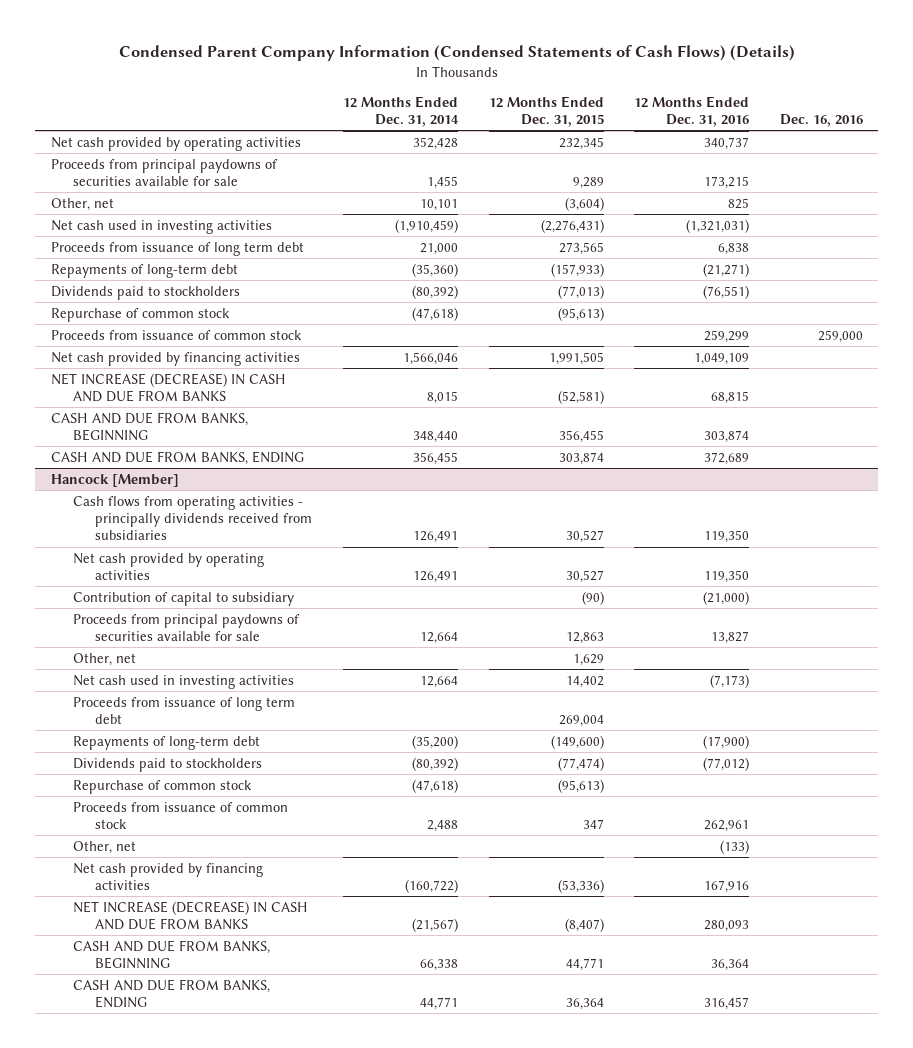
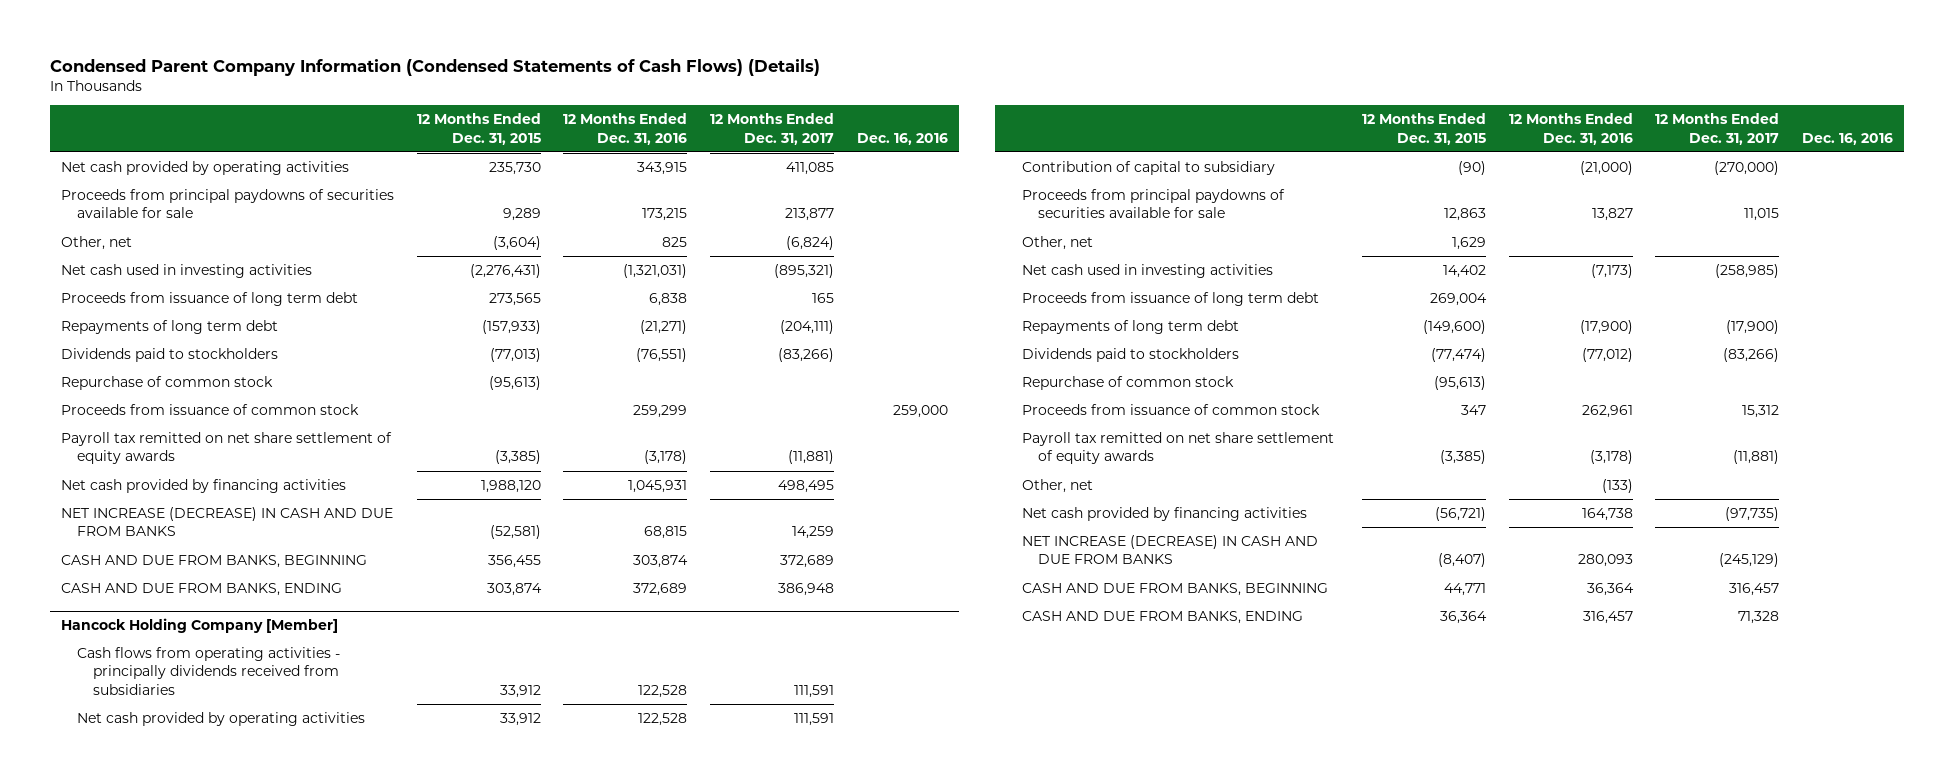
[343,95,460,128] 12 Months Ended Dec. 31, 2014 -> none
none -> [710,113,835,145] 12 Months Ended Dec. 31, 2017
[558,136,604,150] 232,345 -> [488,162,541,176] 235,730
[704,136,750,150] 340,737 -> [637,162,688,176] 343,915
[50,263,238,278] Repayments of long-term debt -> [60,320,278,335] Repayments of long term debt
none -> [60,432,392,465] Payroll tax remitted on net share settlement of equity awards
[548,351,604,365] 1,991,505 -> [480,480,541,494] 1,988,120
[694,352,750,365] 1,049,109 -> [628,480,688,494] 1,045,931
[50,473,179,487] Hancock [Member] -> [60,618,338,634] Hancock Holding Company [Member]
[565,530,604,544] 30,527 -> [499,684,541,698] 33,912
[704,530,750,544] 119,350 -> [638,684,688,698] 122,528
[565,570,604,584] 30,527 -> [499,713,541,727] 33,912
[704,570,750,584] 119,350 -> [638,713,688,727] 122,528
[72,735,260,750] Repayments of long-term debt -> [1022,320,1240,335] Repayments of long term debt
none -> [1022,432,1335,465] Payroll tax remitted on net share settlement of equity awards
[557,879,604,894] (53,336) -> [1434,507,1486,522] (56,721)
[704,880,750,894] 167,916 -> [1581,508,1633,522] 164,738

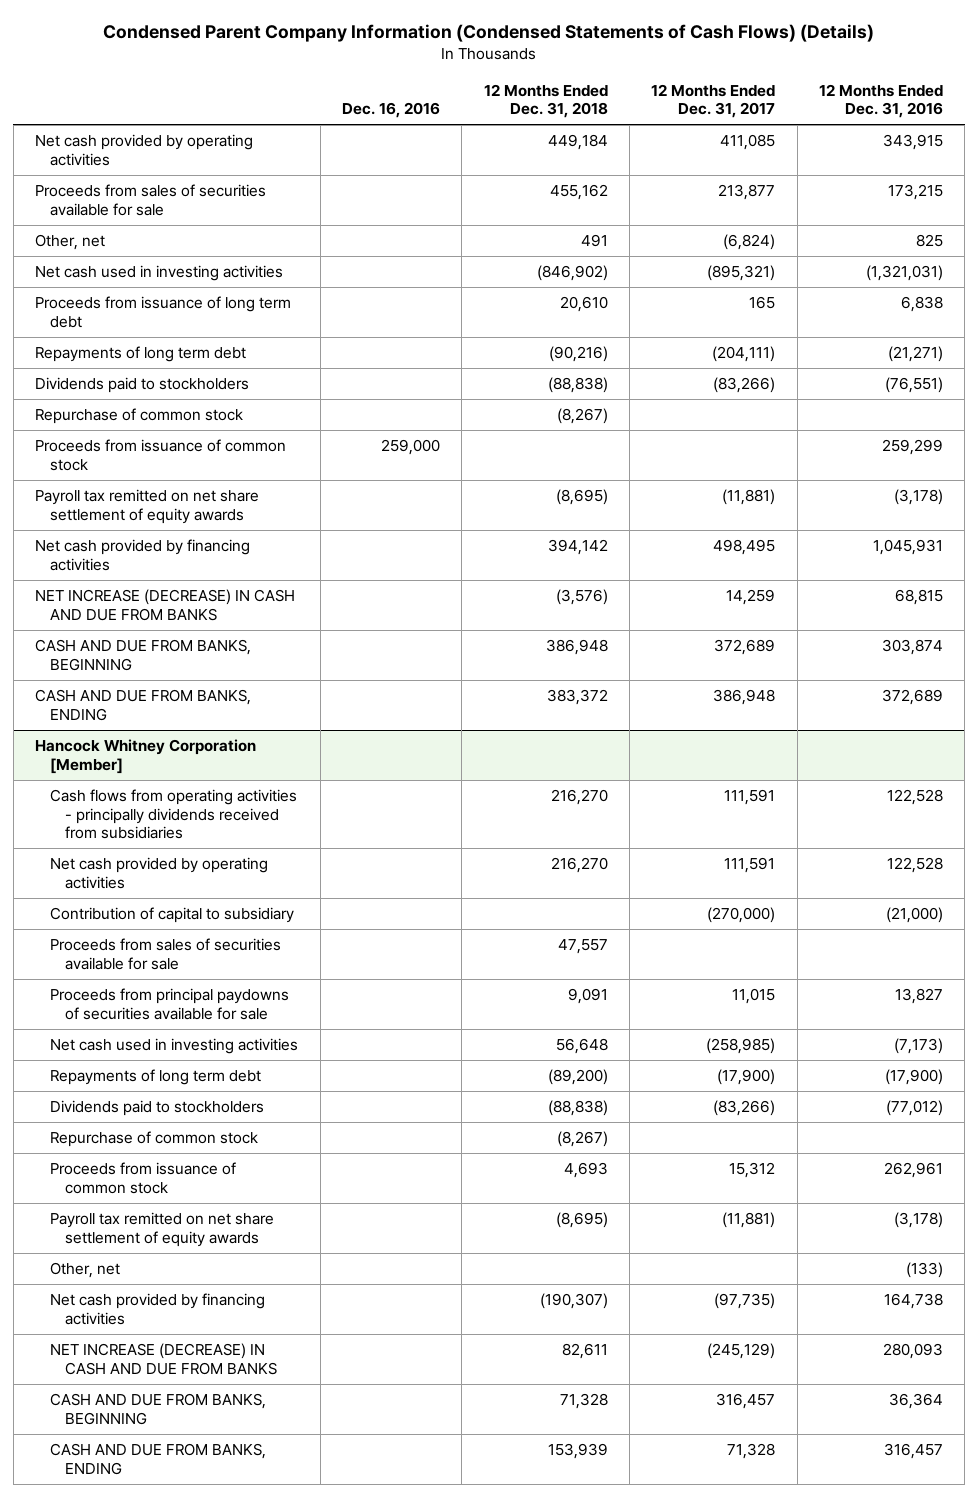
[416,113,541,145] 12 Months Ended Dec. 31, 2015 -> none
none -> [483,83,608,119] 12 Months Ended Dec. 31, 2018
[60,189,394,219] Proceeds from principal paydowns of securities available for sale -> [34,183,266,216] Proceeds from sales of securities available for sale
[60,618,338,634] Hancock Holding Company [Member] -> none
none -> [34,738,256,774] Hancock Whitney Corporation [Member]
none -> [50,937,282,970] Proceeds from sales of securities available for sale
[1022,236,1094,251] Other, net -> none
[1022,292,1320,307] Proceeds from issuance of long term debt -> none

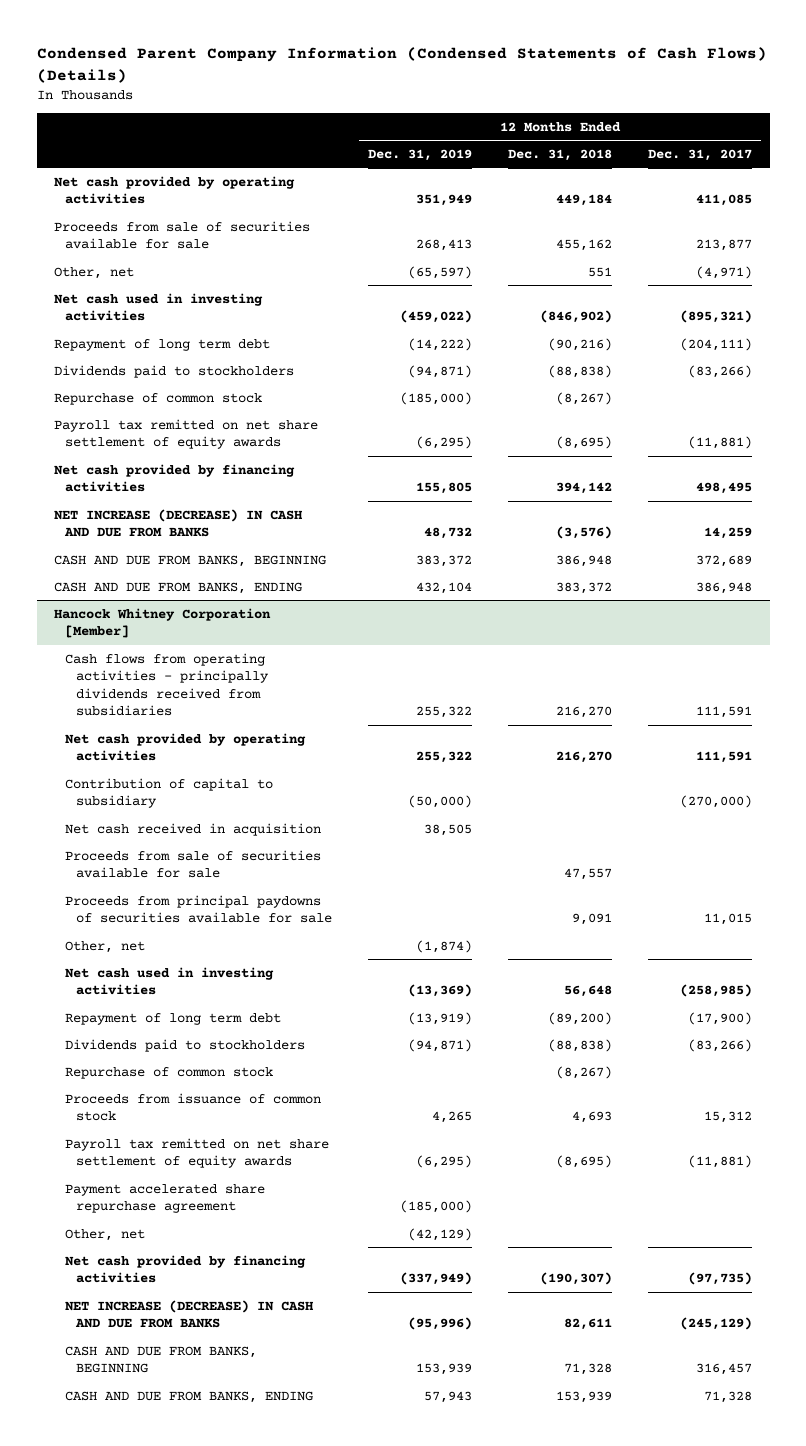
[341,102,440,119] Dec. 16, 2016 -> none
[819,83,944,119] 12 Months Ended Dec. 31, 2016 -> none
none -> [368,148,473,161] Dec. 31, 2019
[34,183,266,216] Proceeds from sales of securities available for sale -> [54,220,311,250] Proceeds from sale of securities available for sale
[580,233,608,247] 491 -> [587,266,612,277] 551
[723,233,776,250] (6,824) -> [695,265,752,279] (4,971)
[34,295,291,328] Proceeds from issuance of long term debt -> none
[34,345,246,362] Repayments of long term debt -> [54,338,271,351] Repayment of long term debt
[34,438,286,471] Proceeds from issuance of common stock -> none
none -> [65,822,322,836] Net cash received in acquisition
[50,937,282,970] Proceeds from sales of securities available for sale -> [65,849,322,879] Proceeds from sale of securities available for sale
none -> [65,940,146,953] Other, net
[50,1068,262,1085] Repayments of long term debt -> [65,1012,282,1025] Repayment of long term debt
none -> [65,1183,266,1214] Payment accelerated share repurchase agreement

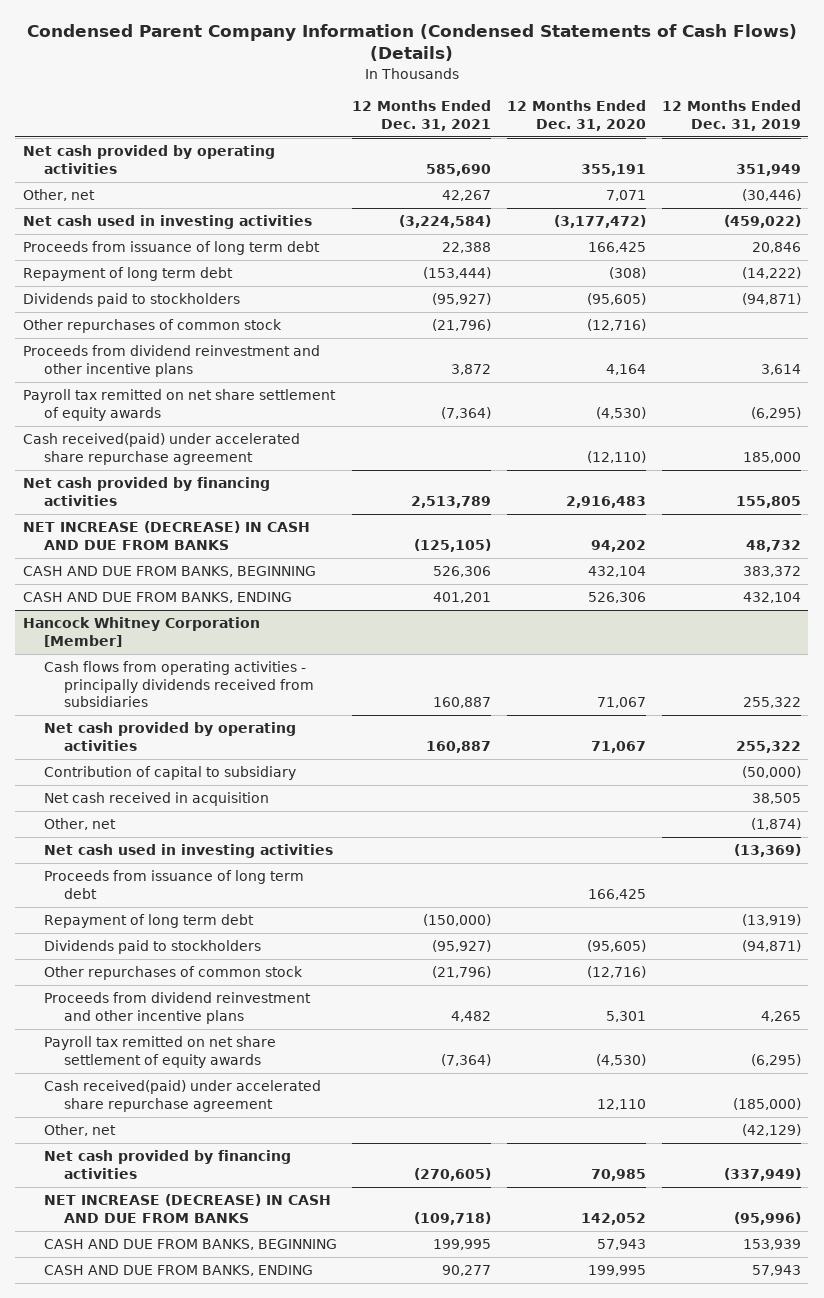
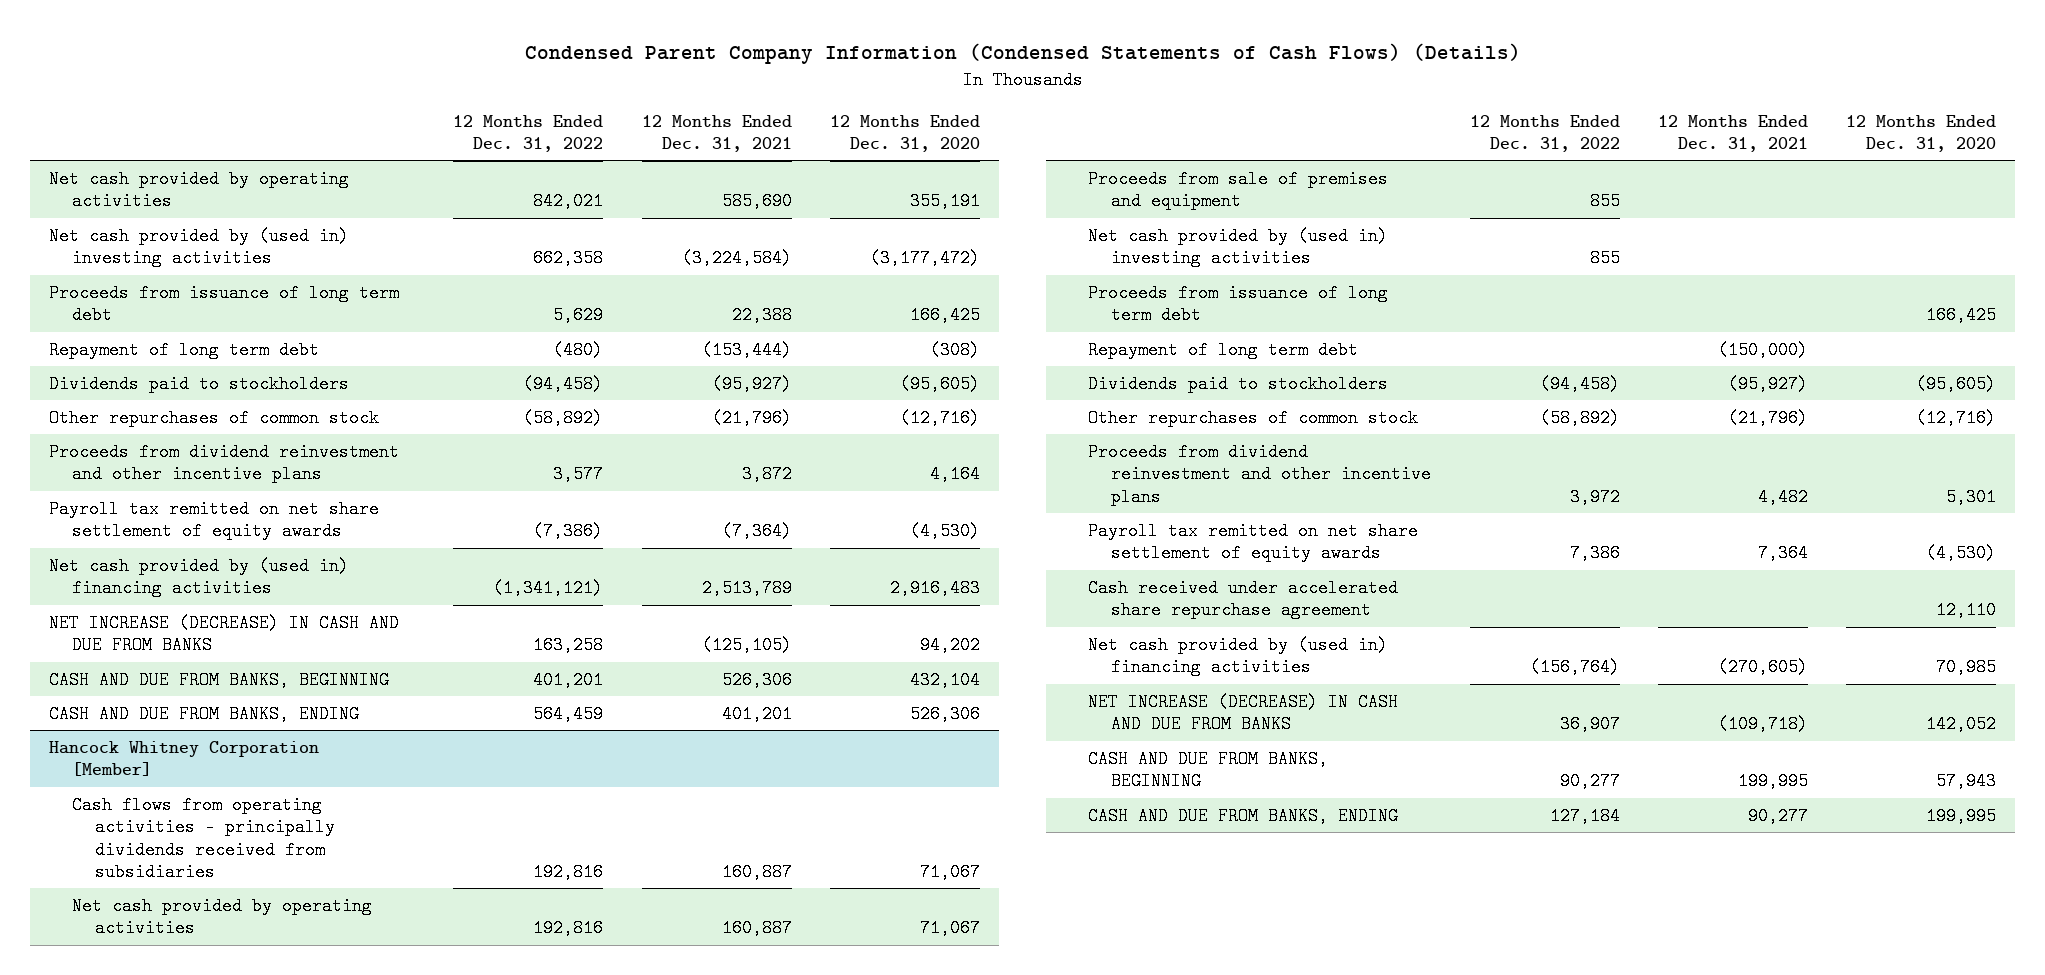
[661,100,801,131] 12 Months Ended Dec. 31, 2019 -> none
none -> [453,114,604,152] 12 Months Ended Dec. 31, 2022
[23,189,96,202] Other, net -> none
[23,215,313,230] Net cash used in investing activities -> [49,226,350,268] Net cash provided by (used in) investing activities
[23,433,301,465] Cash received(paid) under accelerated share repurchase agreement -> none
[23,477,271,506] Net cash provided by financing activities -> [49,556,350,598] Net cash provided by (used in) financing activities
[43,766,296,781] Contribution of capital to subsidiary -> none
[43,792,269,807] Net cash received in acquisition -> none
[43,818,116,831] Other, net -> none
none -> [1088,169,1389,211] Proceeds from sale of premises and equipment
[43,844,333,859] Net cash used in investing activities -> [1088,226,1389,268] Net cash provided by (used in) investing activities
[43,1124,116,1137] Other, net -> none
[441,1053,492,1066] (7,364) -> [1757,544,1808,563] 7,364
[43,1080,321,1112] Cash received(paid) under accelerated share repurchase agreement -> [1088,578,1399,620] Cash received under accelerated share repurchase agreement
[43,1150,291,1179] Net cash provided by financing activities -> [1088,635,1389,677] Net cash provided by (used in) financing activities

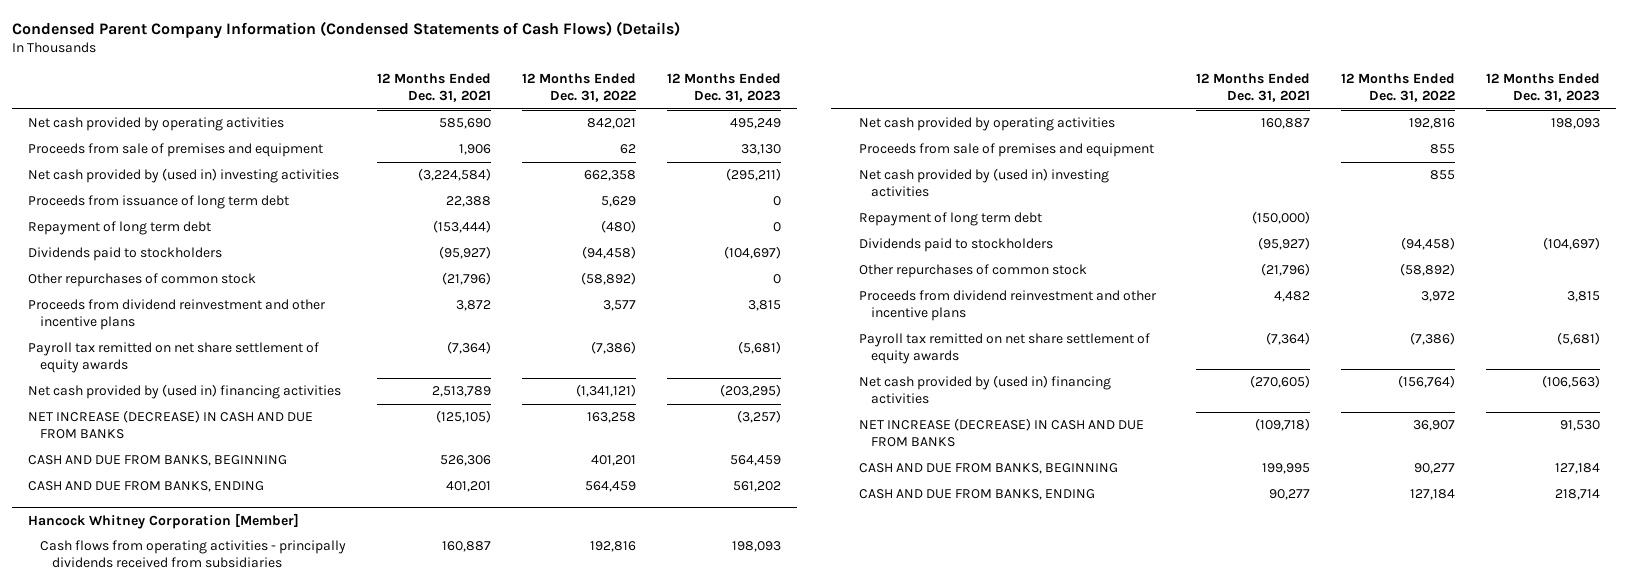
[830,114,981,152] 12 Months Ended Dec. 31, 2020 -> none
none -> [667,73,782,103] 12 Months Ended Dec. 31, 2023
none -> [27,143,323,158] Proceeds from sale of premises and equipment
[1088,283,1389,325] Proceeds from issuance of long term debt -> none
[1088,578,1399,620] Cash received under accelerated share repurchase agreement -> none
[1569,544,1620,563] 7,386 -> [1410,332,1456,346] (7,386)
[1757,544,1808,563] 7,364 -> [1266,332,1311,346] (7,364)

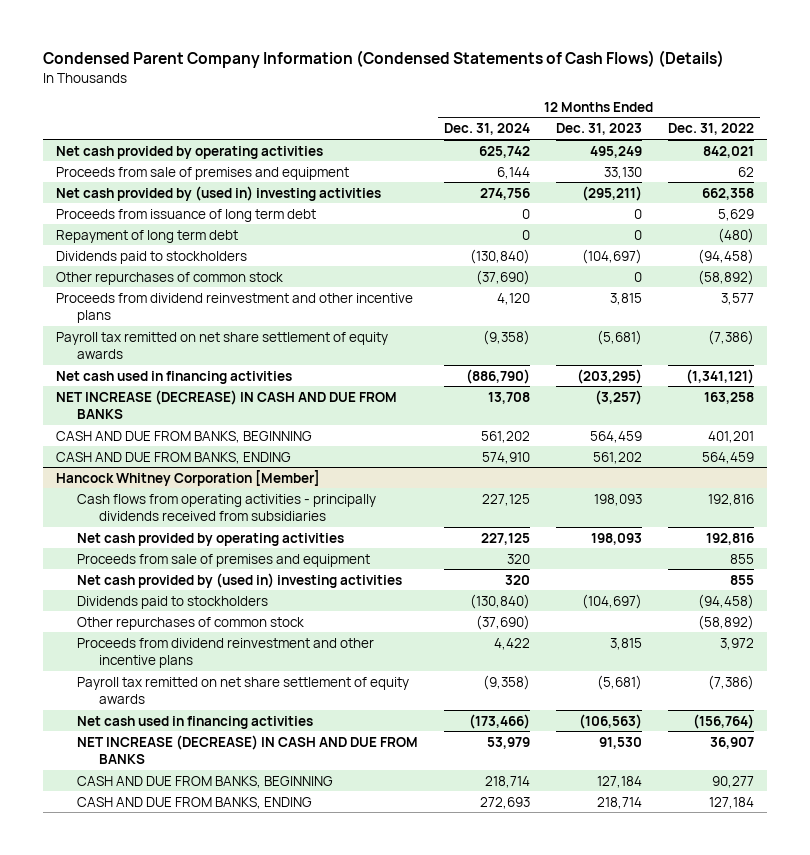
[377,73,492,103] 12 Months Ended Dec. 31, 2021 -> none
none -> [444,123,531,136] Dec. 31, 2024
[27,384,341,400] Net cash provided by (used in) financing activities -> [55,370,292,384] Net cash used in financing activities
[858,212,1042,227] Repayment of long term debt -> none
[858,375,1111,405] Net cash provided by (used in) financing activities -> [77,715,314,729] Net cash used in financing activities

